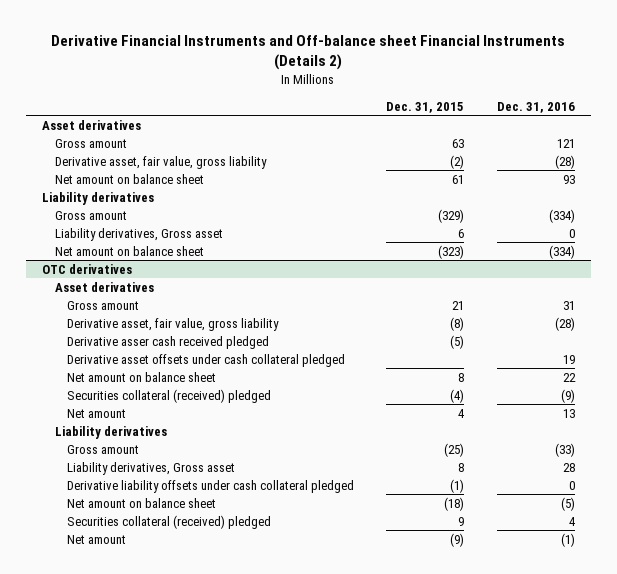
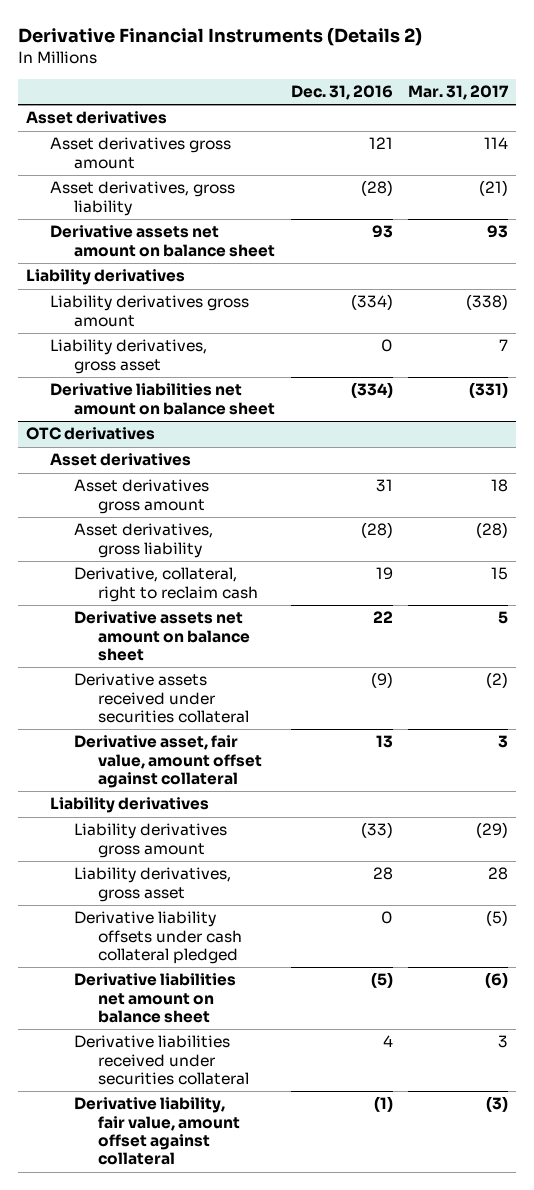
[51,35,566,71] Derivative Financial Instruments and Off-balance sheet Financial Instruments (Details 2) -> [18,28,423,47] Derivative Financial Instruments (Details 2)
[386,101,465,113] Dec. 31, 2015 -> none
none -> [408,85,510,101] Mar. 31, 2017
[54,138,127,148] Gross amount -> [50,137,232,169] Asset derivatives gross amount
[54,155,267,169] Derivative asset, fair value, gross liability -> [50,181,236,216] Asset derivatives, gross liability
[54,173,204,184] Net amount on balance sheet -> [50,225,275,257] Derivative assets net amount on balance sheet
[54,210,127,220] Gross amount -> [50,295,250,327] Liability derivatives gross amount
[54,227,223,241] Liability derivatives, Gross asset -> [50,339,208,374] Liability derivatives, gross asset
[54,245,204,256] Net amount on balance sheet -> [50,383,275,415] Derivative liabilities net amount on balance sheet
[66,335,269,349] Derivative asser cash received pledged -> none
[66,300,139,310] Gross amount -> [73,479,209,514] Asset derivatives gross amount
[66,317,279,331] Derivative asset, fair value, gross liability -> [73,523,213,558] Asset derivatives, gross liability
[66,353,345,367] Derivative asset offsets under cash collateral pledged -> [73,567,258,602] Derivative, collateral, right to reclaim cash
[66,371,216,382] Net amount on balance sheet -> [73,611,250,662] Derivative assets net amount on balance sheet
[66,388,271,403] Securities collateral (received) pledged -> [73,673,249,724] Derivative assets received under securities collateral
[66,408,126,418] Net amount -> [73,735,262,789] Derivative asset, fair value, amount offset against collateral
[66,444,139,454] Gross amount -> [73,823,227,858] Liability derivatives gross amount
[66,461,235,475] Liability derivatives, Gross asset -> [73,867,231,902] Liability derivatives, gross asset
[66,497,216,508] Net amount on balance sheet -> [73,973,236,1024] Derivative liabilities net amount on balance sheet
[66,514,271,529] Securities collateral (received) pledged -> [73,1035,249,1086] Derivative liabilities received under securities collateral
[66,534,126,544] Net amount -> [73,1097,240,1166] Derivative liability, fair value, amount offset against collateral

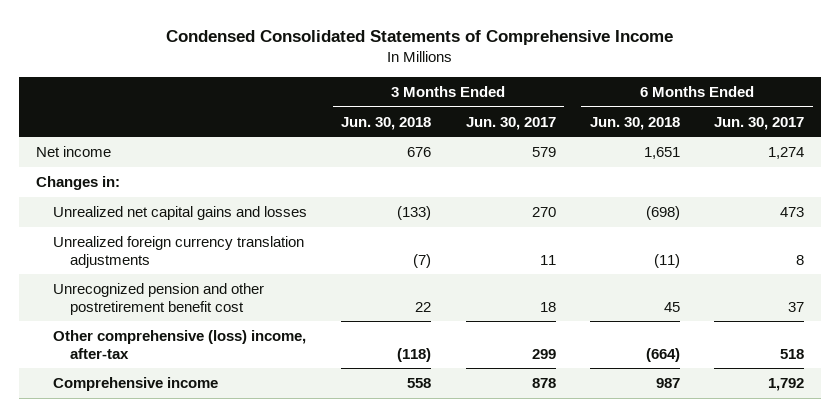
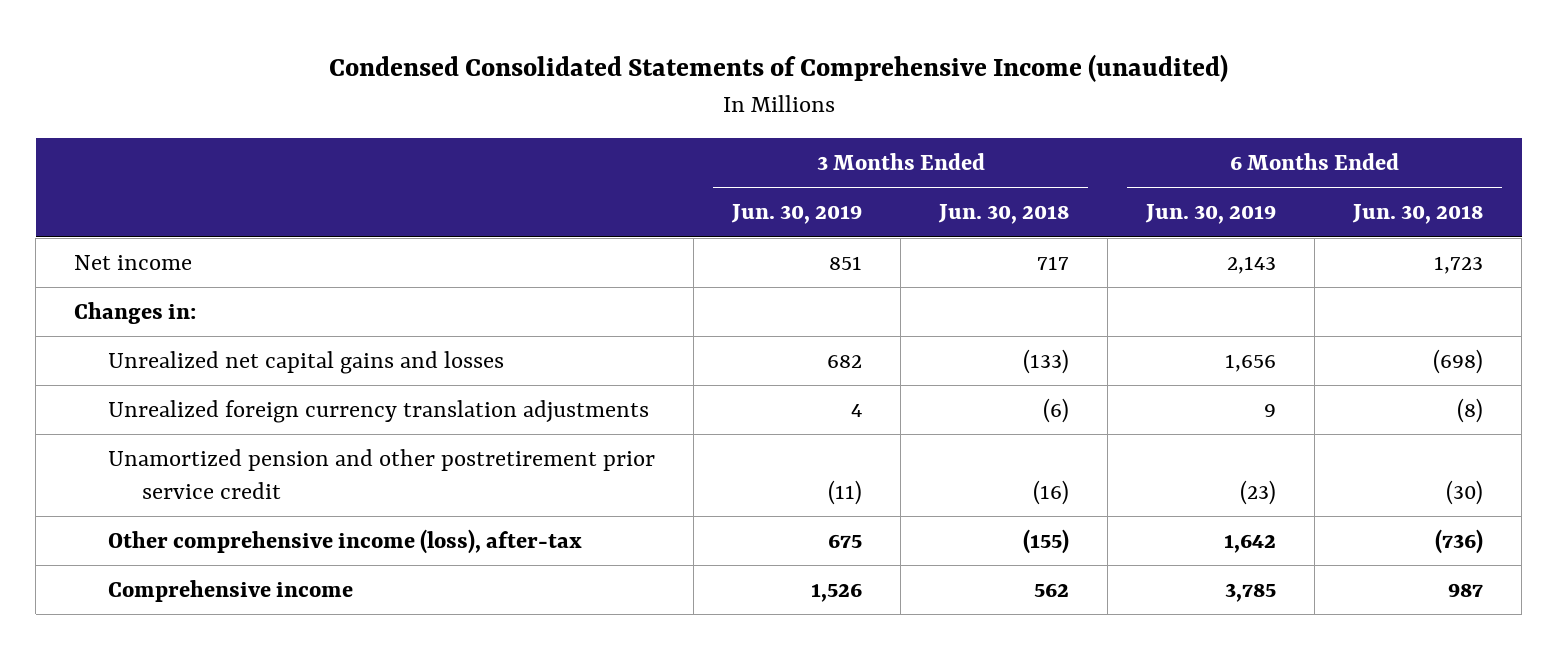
[165,29,673,45] Condensed Consolidated Statements of Comprehensive Income -> [328,54,1228,83] Condensed Consolidated Statements of Comprehensive Income (unaudited)
[465,116,556,130] Jun. 30, 2017 -> none
[714,116,805,130] Jun. 30, 2017 -> none
none -> [731,204,863,225] Jun. 30, 2019
none -> [1145,204,1277,225] Jun. 30, 2019
[407,146,432,157] 676 -> [1037,256,1070,271] 717
[643,146,680,159] 1,651 -> [1434,256,1484,275] 1,723
[413,253,432,268] (7) -> [1043,398,1070,424] (6)
[653,253,680,268] (11) -> [1457,398,1484,424] (8)
[52,282,264,315] Unrecognized pension and other postretirement benefit cost -> [108,449,656,499] Unamortized pension and other postretirement prior service credit
[415,301,432,312] 22 -> [1033,479,1070,505] (16)
[663,301,680,312] 45 -> [1446,479,1484,505] (30)
[52,329,306,359] Other comprehensive (loss) income, after-tax -> [108,529,583,555] Other comprehensive income (loss), after-tax
[397,347,432,362] (118) -> [1023,529,1070,555] (155)
[645,347,680,362] (664) -> [1435,529,1484,555] (736)
[407,377,432,388] 558 -> [1034,583,1070,598] 562

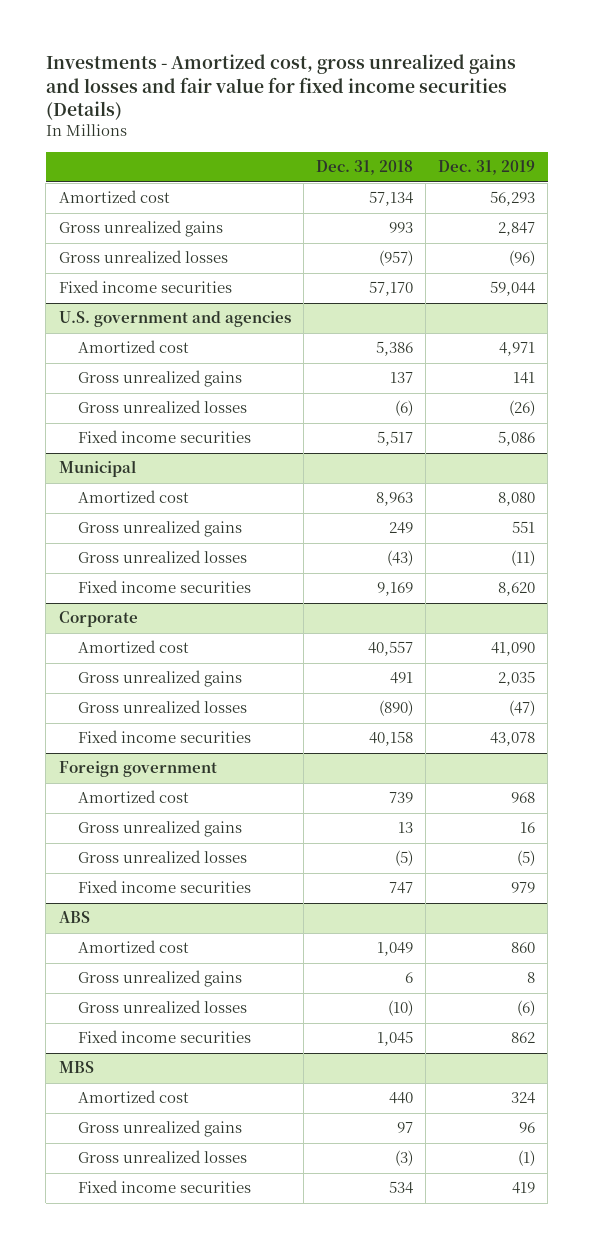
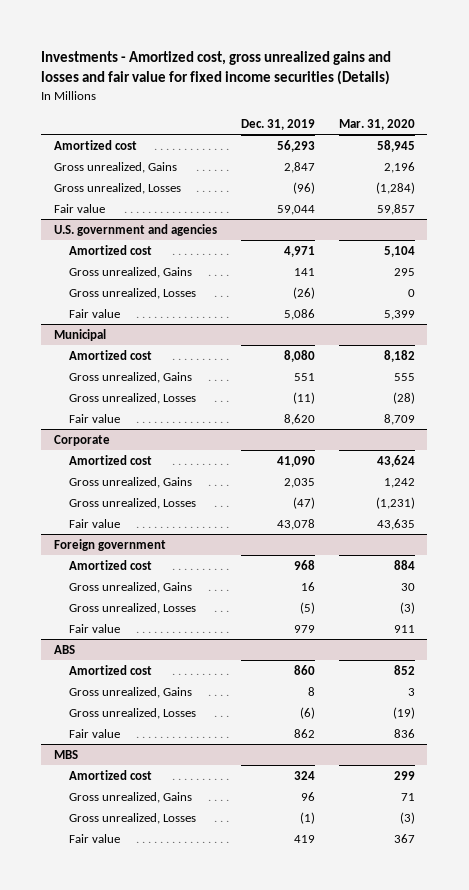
[315,160,413,176] Dec. 31, 2018 -> none
none -> [339,119,416,131] Mar. 31, 2020
[58,220,223,238] Gross unrealized gains -> [53,161,177,173] Gross unrealized, Gains
[58,250,228,264] Gross unrealized losses -> [53,182,181,194] Gross unrealized, Losses
[58,280,232,294] Fixed income securities -> [53,203,105,213] Fair value
[77,370,242,388] Gross unrealized gains -> [69,266,193,278] Gross unrealized, Gains
[77,400,247,414] Gross unrealized losses -> [69,287,197,299] Gross unrealized, Losses
[77,430,251,444] Fixed income securities -> [69,308,121,318] Fair value
[77,520,242,538] Gross unrealized gains -> [69,371,193,383] Gross unrealized, Gains
[77,550,247,564] Gross unrealized losses -> [69,392,197,404] Gross unrealized, Losses
[77,580,251,594] Fixed income securities -> [69,413,121,423] Fair value
[77,670,242,688] Gross unrealized gains -> [69,476,193,488] Gross unrealized, Gains
[77,700,247,714] Gross unrealized losses -> [69,497,197,509] Gross unrealized, Losses
[77,730,251,744] Fixed income securities -> [69,518,121,528] Fair value
[77,820,242,838] Gross unrealized gains -> [69,581,193,593] Gross unrealized, Gains
[77,850,247,864] Gross unrealized losses -> [69,602,197,614] Gross unrealized, Losses
[77,880,251,894] Fixed income securities -> [69,623,121,633] Fair value
[77,970,242,988] Gross unrealized gains -> [69,686,193,698] Gross unrealized, Gains
[77,1000,247,1014] Gross unrealized losses -> [69,707,197,719] Gross unrealized, Losses
[77,1030,251,1044] Fixed income securities -> [69,728,121,738] Fair value
[77,1120,242,1138] Gross unrealized gains -> [69,791,193,803] Gross unrealized, Gains
[77,1150,247,1164] Gross unrealized losses -> [69,812,197,824] Gross unrealized, Losses
[77,1180,251,1194] Fixed income securities -> [69,833,121,843] Fair value

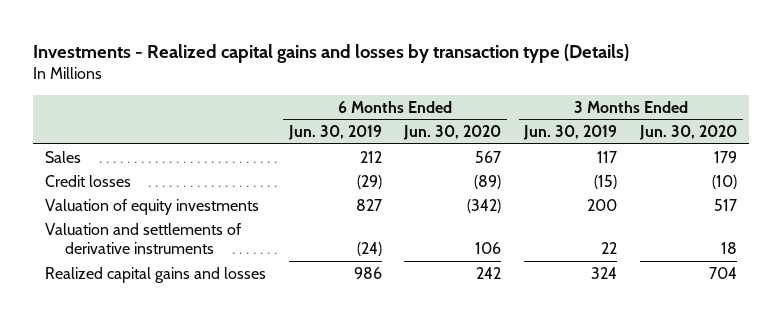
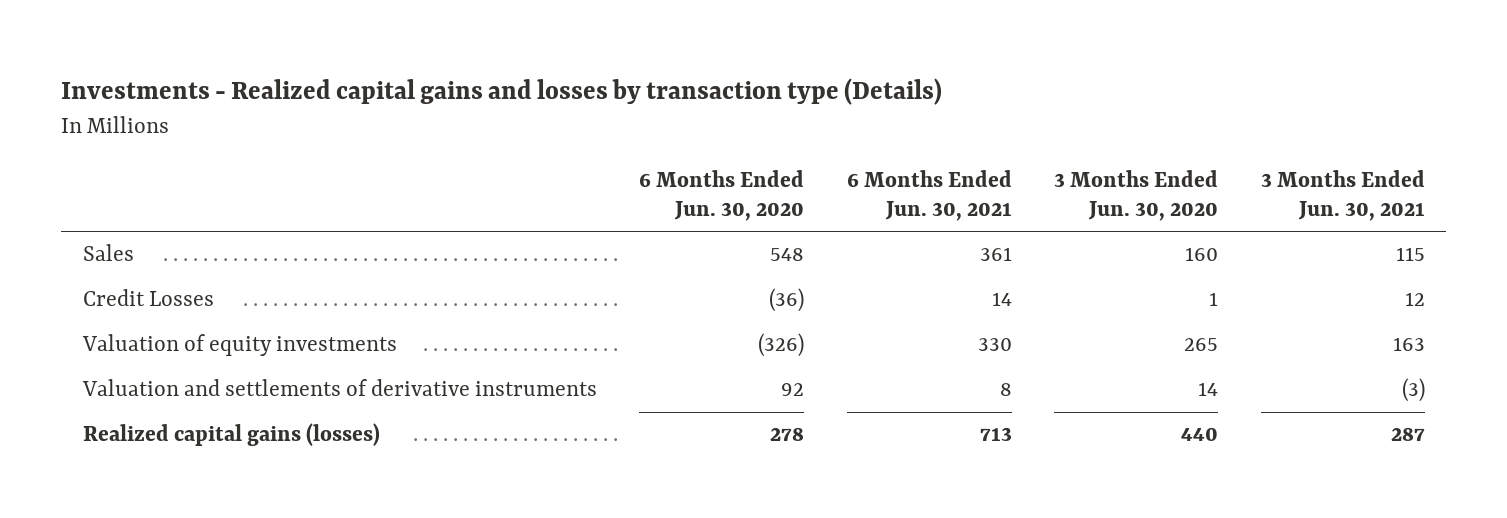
[287,125,382,141] Jun. 30, 2019 -> none
[523,125,618,141] Jun. 30, 2019 -> none
none -> [846,169,1012,221] 6 Months Ended Jun. 30, 2021
none -> [1260,169,1425,221] 3 Months Ended Jun. 30, 2021
[475,150,502,163] 567 -> [770,248,805,262] 548
[714,150,738,163] 179 -> [1185,247,1219,262] 160
[44,174,131,187] Credit losses -> [82,289,214,307] Credit Losses
[474,174,502,189] (89) -> [769,288,805,313] (36)
[712,174,738,189] (10) -> [1209,292,1219,307] 1
[467,198,502,213] (342) -> [758,333,805,358] (326)
[714,198,738,211] 517 -> [1184,338,1219,352] 265
[475,241,502,254] 106 -> [781,383,805,397] 92
[721,241,738,254] 18 -> [1198,382,1219,397] 14
[44,266,266,283] Realized capital gains and losses -> [82,423,380,447] Realized capital gains (losses)
[476,266,502,279] 242 -> [770,427,805,442] 278
[709,266,738,279] 704 -> [1181,427,1219,442] 440

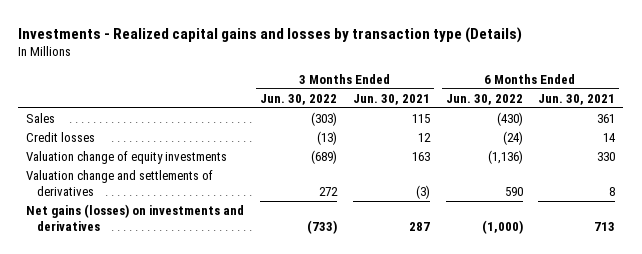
[639,169,805,221] 6 Months Ended Jun. 30, 2020 -> none
[1054,169,1219,221] 3 Months Ended Jun. 30, 2020 -> none
none -> [260,93,338,105] Jun. 30, 2022
none -> [445,93,523,105] Jun. 30, 2022
[82,289,214,307] Credit Losses -> [26,132,96,143] Credit losses
[81,334,397,357] Valuation of equity investments -> [26,151,228,165] Valuation change of equity investments
[81,379,597,397] Valuation and settlements of derivative instruments -> [26,170,214,197] Valuation change and settlements of derivatives
[82,423,380,447] Realized capital gains (losses) -> [26,204,245,232] Net gains (losses) on investments and derivatives

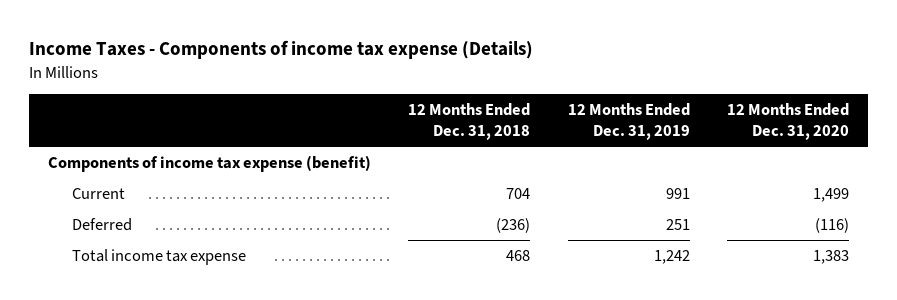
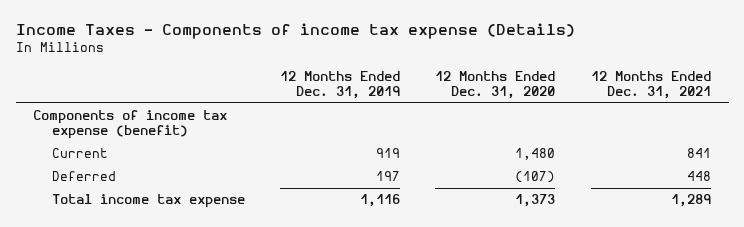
[408,103,531,141] 12 Months Ended Dec. 31, 2018 -> none
none -> [590,70,711,100] 12 Months Ended Dec. 31, 2021
[665,187,690,199] 991 -> [376,148,401,159] 919
[813,187,850,202] 1,499 -> [515,148,556,161] 1,480
[665,218,690,230] 251 -> [376,171,401,182] 197
[815,217,850,233] (116) -> [515,171,556,184] (107)
[653,249,690,264] 1,242 -> [360,194,401,208] 1,116
[813,249,850,264] 1,383 -> [515,194,556,208] 1,373

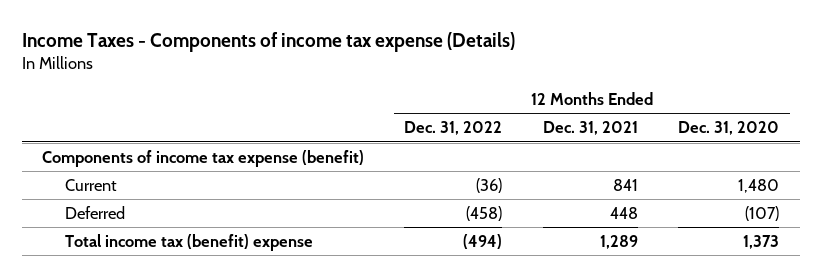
[280,70,401,100] 12 Months Ended Dec. 31, 2019 -> none
none -> [404,121,503,136] Dec. 31, 2022
[51,194,245,209] Total income tax expense -> [65,233,314,251] Total income tax (benefit) expense

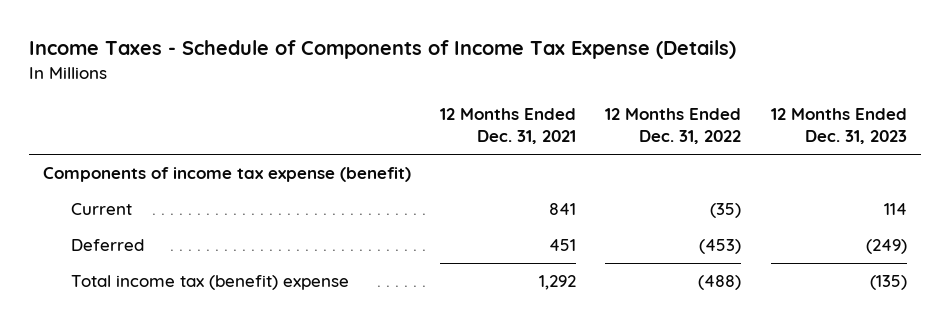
[21,31,515,52] Income Taxes - Components of income tax expense (Details) -> [28,40,736,60] Income Taxes - Schedule of Components of Income Tax Expense (Details)
[678,121,780,136] Dec. 31, 2020 -> none
none -> [770,107,907,145] 12 Months Ended Dec. 31, 2023
[476,177,503,193] (36) -> [710,202,742,218] (35)
[466,205,503,221] (458) -> [699,238,742,254] (453)
[609,206,638,219] 448 -> [549,238,577,251] 451
[463,233,503,249] (494) -> [698,274,742,290] (488)
[599,234,638,249] 1,289 -> [539,274,577,290] 1,292

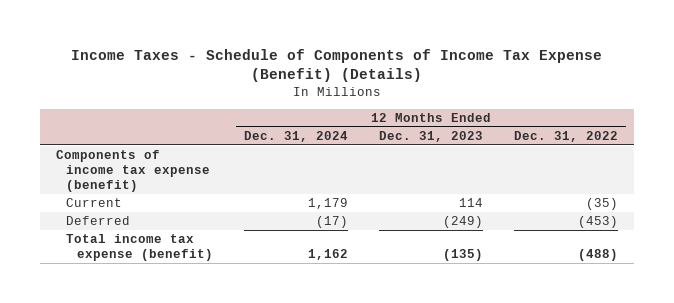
[28,40,736,60] Income Taxes - Schedule of Components of Income Tax Expense (Details) -> [70,48,602,83] Income Taxes - Schedule of Components of Income Tax Expense (Benefit) (Details)
[440,107,577,145] 12 Months Ended Dec. 31, 2021 -> none
none -> [243,130,348,142] Dec. 31, 2024
[70,274,349,290] Total income tax (benefit) expense -> [66,234,213,262] Total income tax expense (benefit)

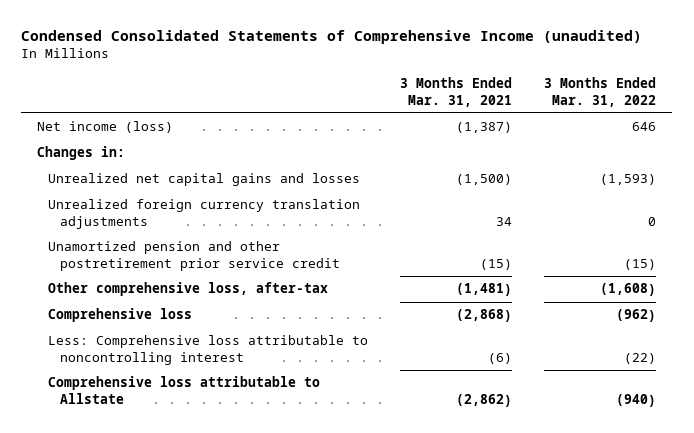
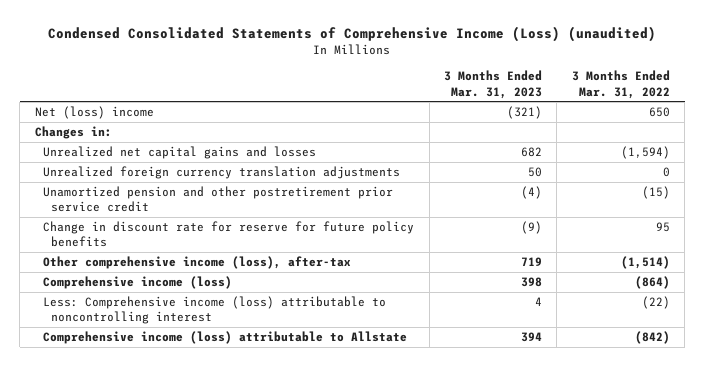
[21,29,643,44] Condensed Consolidated Statements of Comprehensive Income (unaudited) -> [48,26,657,43] Condensed Consolidated Statements of Comprehensive Income (Loss) (unaudited)
[400,77,513,107] 3 Months Ended Mar. 31, 2021 -> none
none -> [443,70,542,99] 3 Months Ended Mar. 31, 2023
[37,121,174,134] Net income (loss) -> [34,106,154,120] Net (loss) income
[632,122,657,132] 646 -> [648,107,670,118] 650
[600,174,657,186] (1,593) -> [620,146,670,160] (1,594)
none -> [43,221,415,248] Change in discount rate for reserve for future policy benefits
[48,282,329,297] Other comprehensive loss, after-tax -> [43,256,352,270] Other comprehensive income (loss), after-tax
[600,283,657,297] (1,608) -> [620,256,670,270] (1,514)
[48,308,193,323] Comprehensive loss -> [43,276,233,290] Comprehensive income (loss)
[616,309,657,323] (962) -> [634,276,670,290] (864)
[48,335,369,365] Less: Comprehensive loss attributable to noncontrolling interest -> [43,296,387,325] Less: Comprehensive income (loss) attributable to noncontrolling interest
[48,376,321,404] Comprehensive loss attributable to Allstate -> [43,331,408,345] Comprehensive income (loss) attributable to Allstate
[616,393,657,407] (940) -> [634,331,670,345] (842)

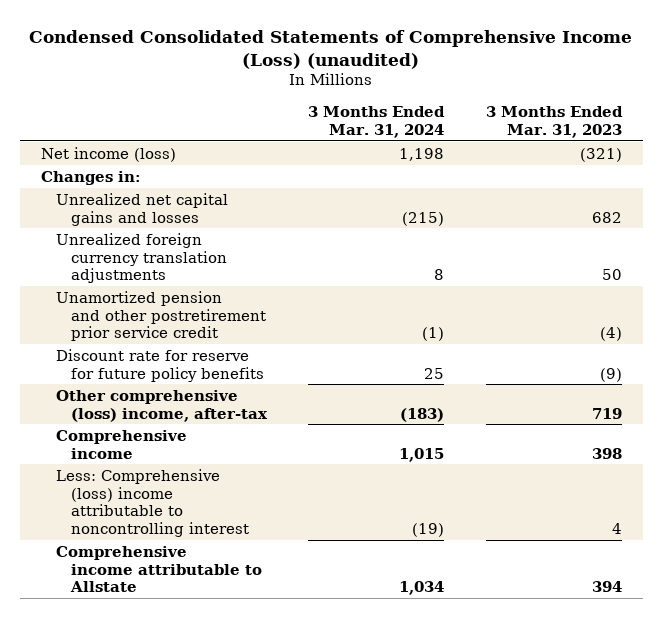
[571,70,670,99] 3 Months Ended Mar. 31, 2022 -> none
none -> [308,105,446,138] 3 Months Ended Mar. 31, 2024
[34,106,154,120] Net (loss) income -> [40,146,176,162] Net income (loss)
[43,221,415,248] Change in discount rate for reserve for future policy benefits -> [55,348,264,382] Discount rate for reserve for future policy benefits
[43,256,352,270] Other comprehensive income (loss), after-tax -> [55,389,268,422] Other comprehensive (loss) income, after-tax
[43,276,233,290] Comprehensive income (loss) -> [55,429,187,459] Comprehensive income
[43,296,387,325] Less: Comprehensive income (loss) attributable to noncontrolling interest -> [55,468,249,538] Less: Comprehensive (loss) income attributable to noncontrolling interest
[43,331,408,345] Comprehensive income (loss) attributable to Allstate -> [55,545,262,593] Comprehensive income attributable to Allstate

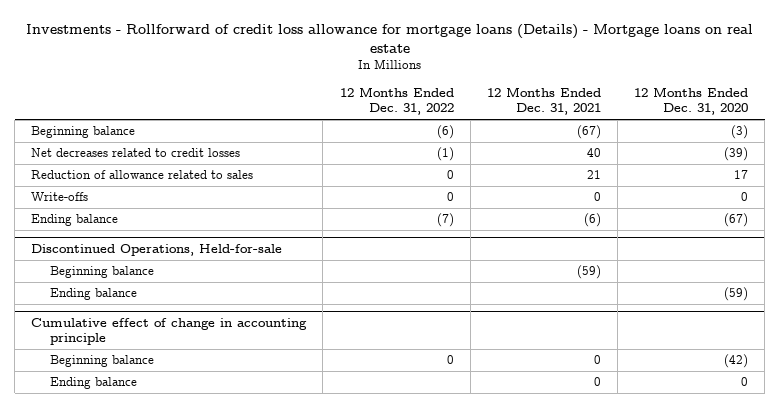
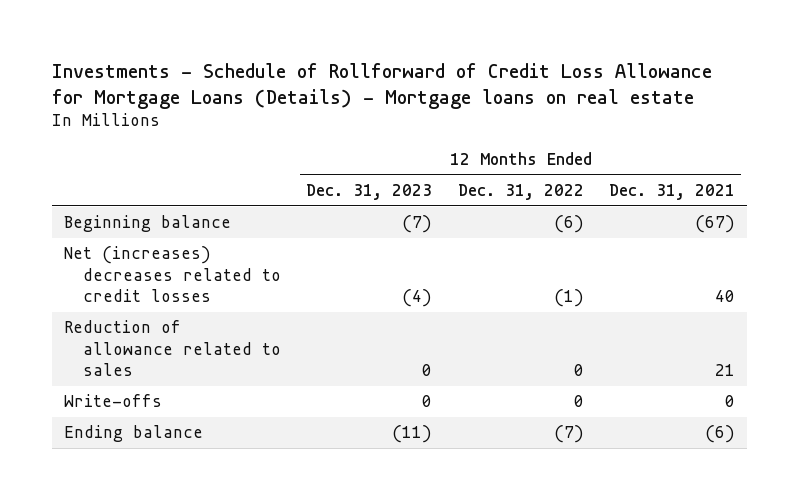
[25,23,753,53] Investments - Rollforward of credit loss allowance for mortgage loans (Details) - Mortgage loans on real estate -> [51,62,712,109] Investments - Schedule of Rollforward of Credit Loss Allowance for Mortgage Loans (Details) - Mortgage loans on real estate
[634,86,749,116] 12 Months Ended Dec. 31, 2020 -> none
none -> [306,183,433,200] Dec. 31, 2023
[31,148,241,158] Net decreases related to credit losses -> [64,246,282,303] Net (increases) decreases related to credit losses
[31,244,283,257] Discontinued Operations, Held-for-sale -> none
[50,266,155,279] Beginning balance -> none
[50,288,138,301] Ending balance -> none
[31,318,308,346] Cumulative effect of change in accounting principle -> none
[50,355,155,368] Beginning balance -> none
[50,377,138,390] Ending balance -> none

